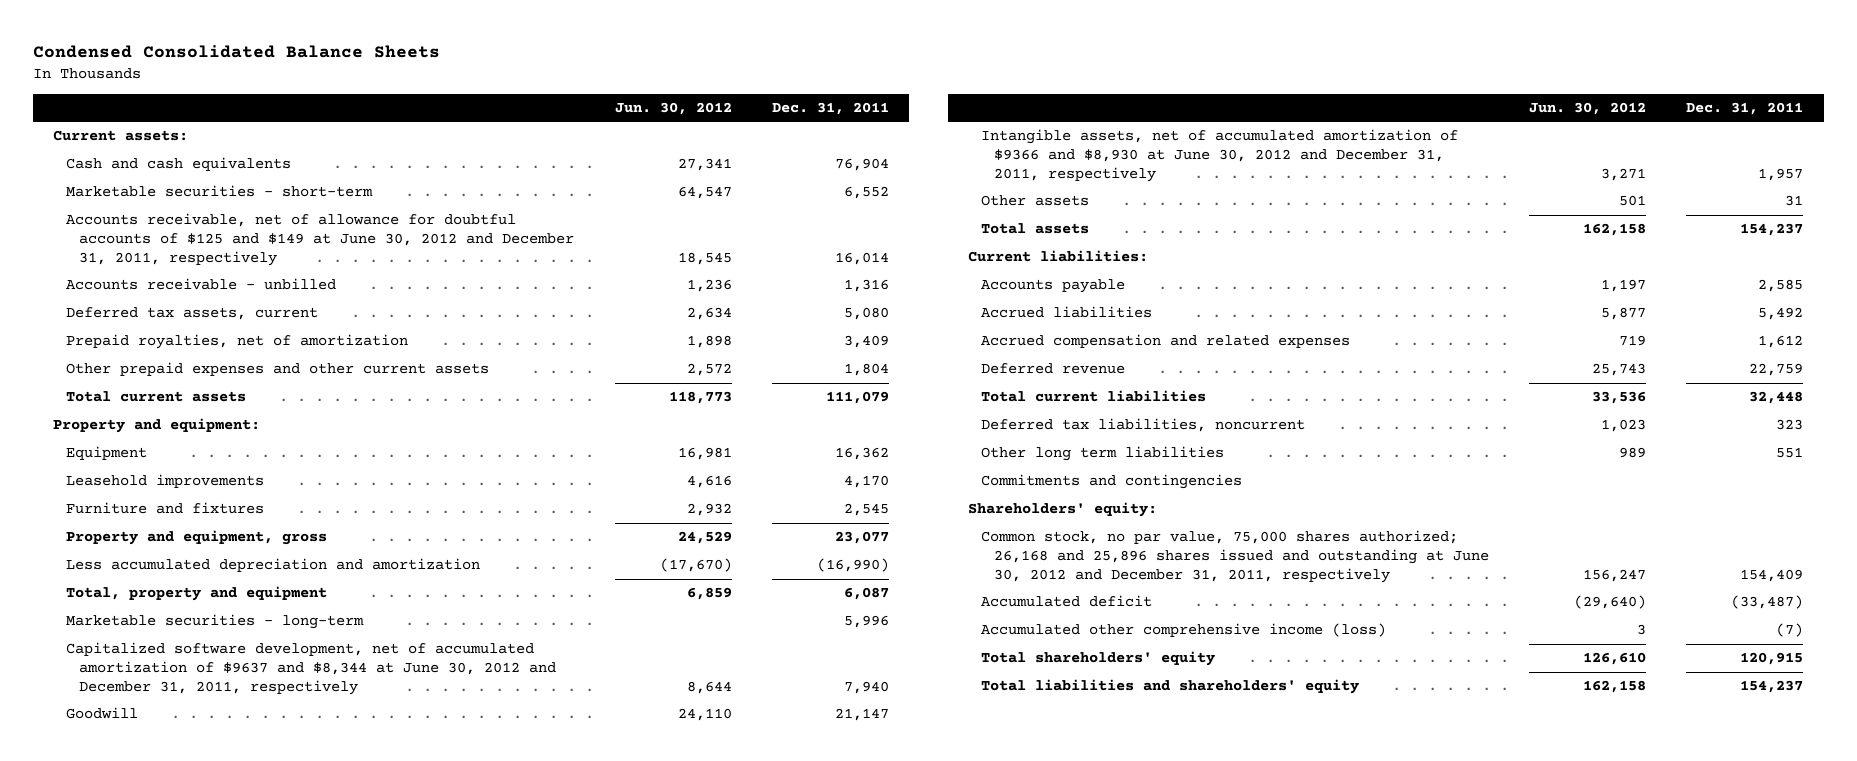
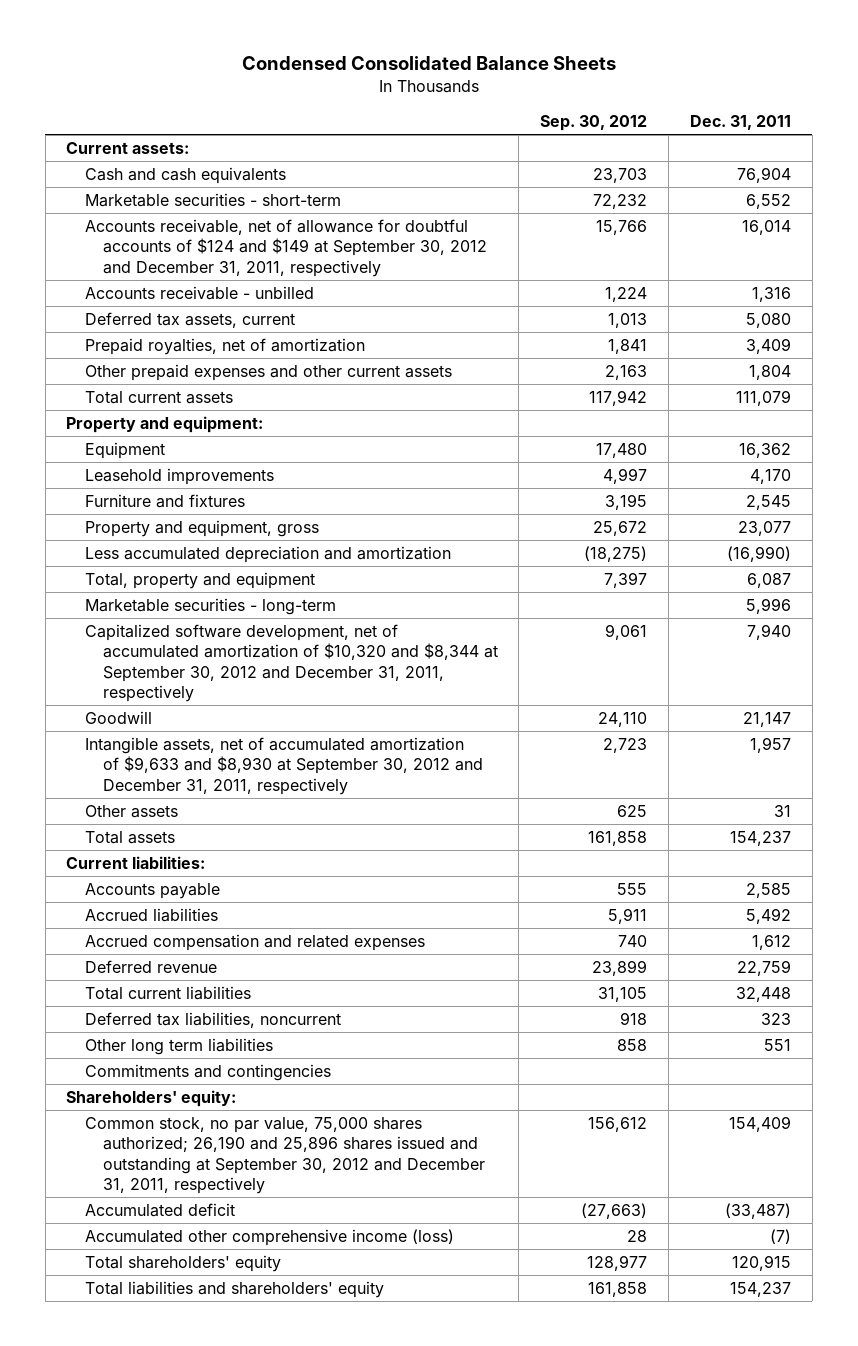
[614,102,732,116] Jun. 30, 2012 -> none
none -> [540,115,648,132] Sep. 30, 2012
[66,213,575,266] Accounts receivable, net of allowance for doubtful accounts of $125 and $149 at June 30, 2012 and December 31, 2011, respectively -> [84,219,487,277] Accounts receivable, net of allowance for doubtful accounts of $124 and $149 at September 30, 2012 and December 31, 2011, respectively
[66,642,557,695] Capitalized software development, net of accumulated amortization of $9637 and $8,344 at June 30, 2012 and December 31, 2011, respectively -> [84,624,498,702] Capitalized software development, net of accumulated amortization of $10,320 and $8,344 at September 30, 2012 and December 31, 2011, respectively
[980,129,1458,182] Intangible assets, net of accumulated amortization of $9366 and $8,930 at June 30, 2012 and December 31, 2011, respectively -> [84,737,483,795] Intangible assets, net of accumulated amortization of $9,633 and $8,930 at September 30, 2012 and December 31, 2011, respectively
[980,530,1489,583] Common stock, no par value, 75,000 shares authorized; 26,168 and 25,896 shares issued and outstanding at June 30, 2012 and December 31, 2011, respectively -> [84,1117,485,1194] Common stock, no par value, 75,000 shares authorized; 26,190 and 25,896 shares issued and outstanding at September 30, 2012 and December 31, 2011, respectively

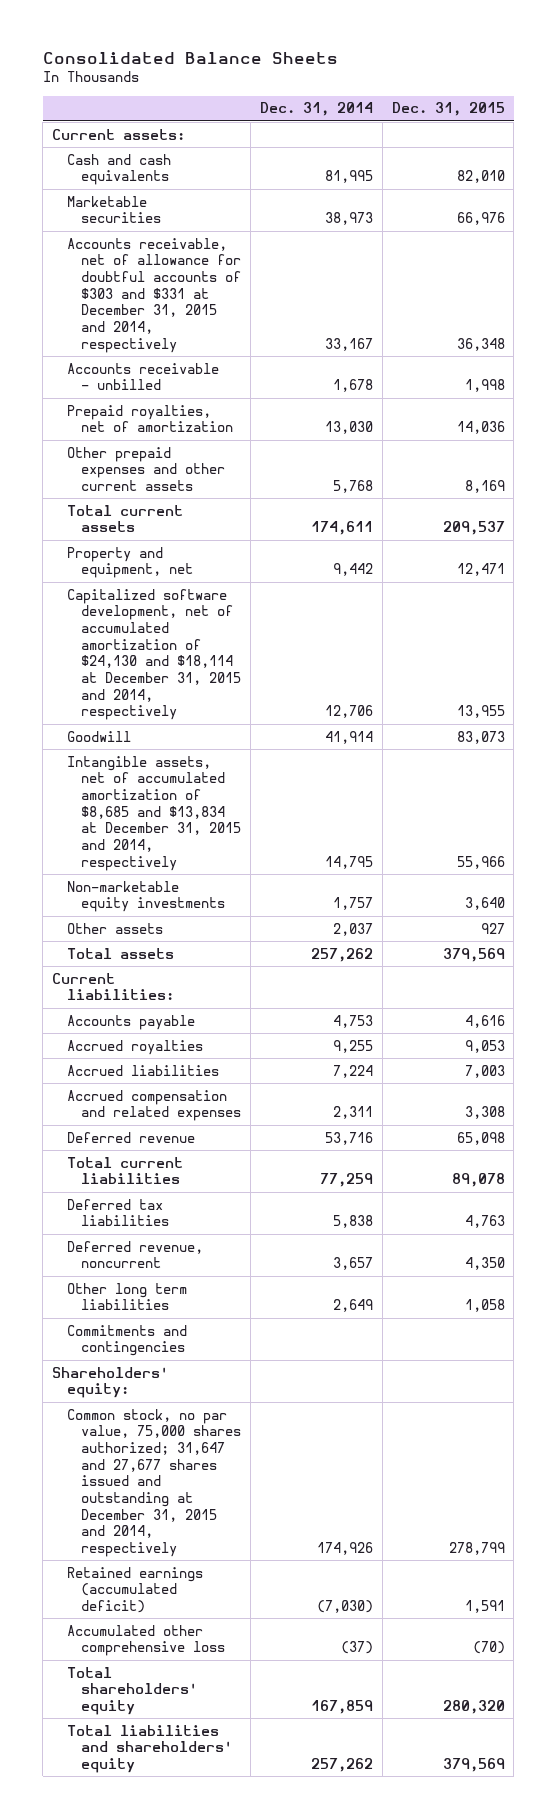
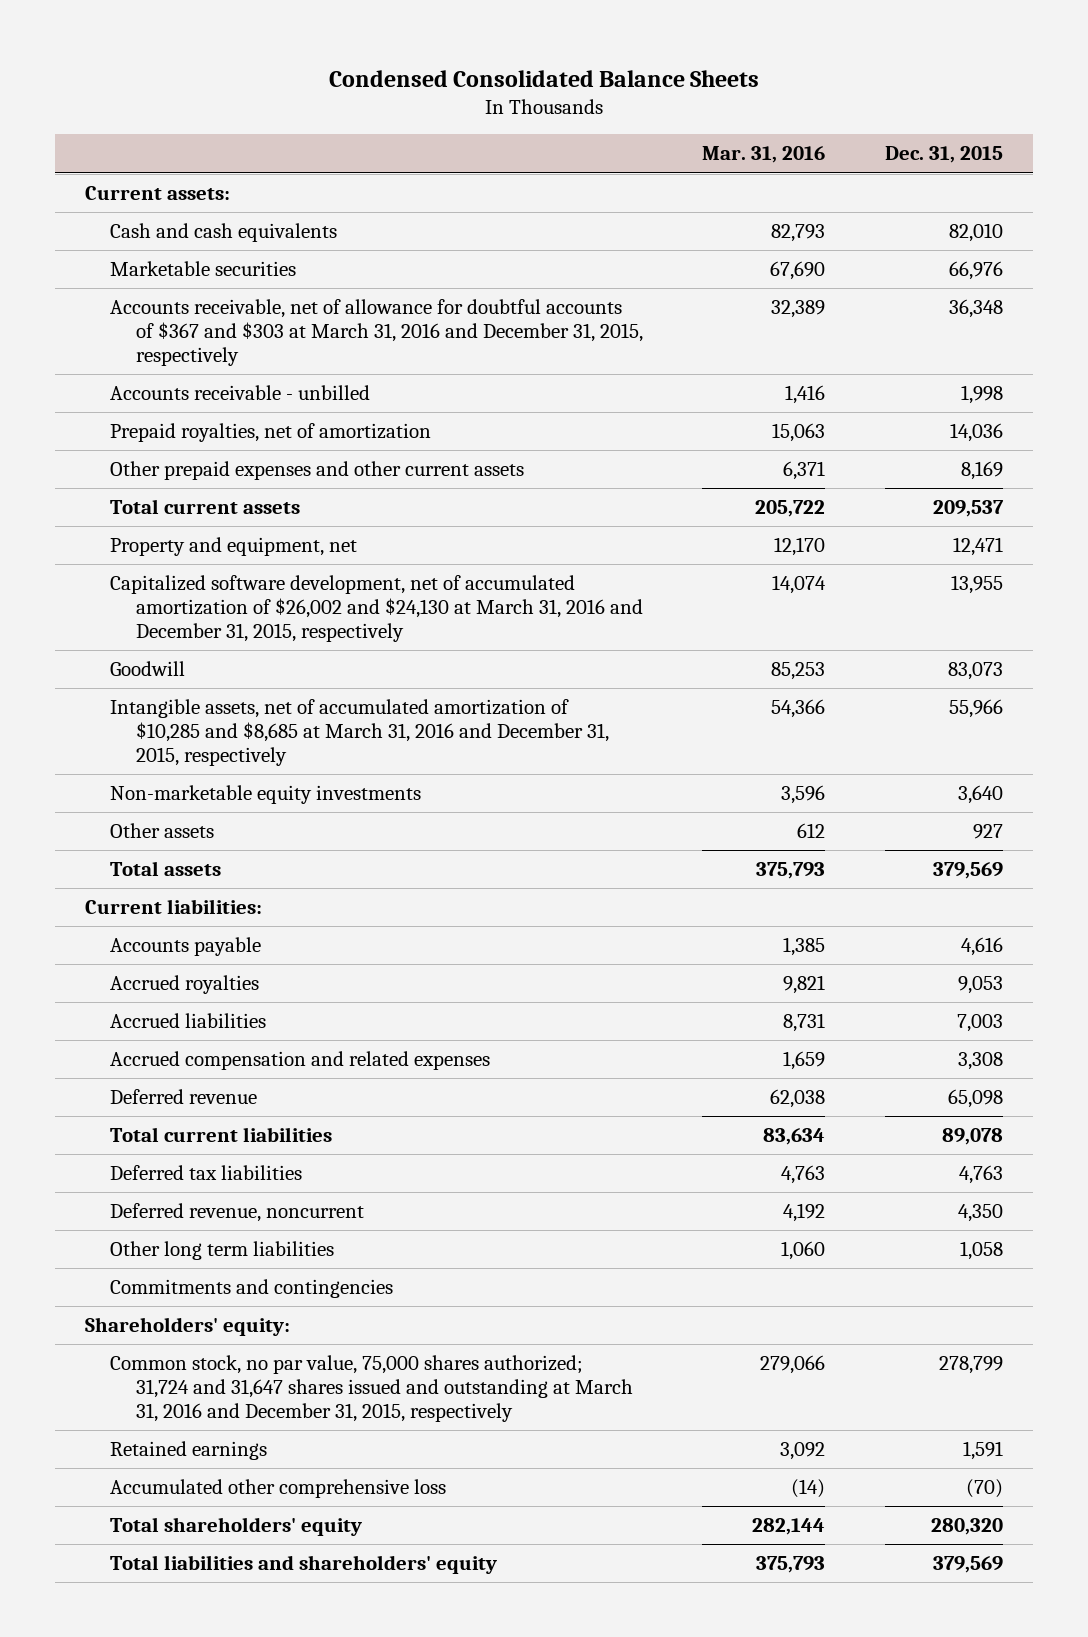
[42,51,338,64] Consolidated Balance Sheets -> [328,69,759,87] Condensed Consolidated Balance Sheets
[259,102,373,117] Dec. 31, 2014 -> none
none -> [702,146,826,164] Mar. 31, 2016
[66,237,241,353] Accounts receivable, net of allowance for doubtful accounts of $303 and $331 at December 31, 2015 and 2014, respectively -> [110,299,643,367] Accounts receivable, net of allowance for doubtful accounts of $367 and $303 at March 31, 2016 and December 31, 2015, respectively
[66,588,241,721] Capitalized software development, net of accumulated amortization of $24,130 and $18,114 at December 31, 2015 and 2014, respectively -> [110,575,643,643] Capitalized software development, net of accumulated amortization of $26,002 and $24,130 at March 31, 2016 and December 31, 2015, respectively
[66,755,241,871] Intangible assets, net of accumulated amortization of $8,685 and $13,834 at December 31, 2015 and 2014, respectively -> [110,699,609,767] Intangible assets, net of accumulated amortization of $10,285 and $8,685 at March 31, 2016 and December 31, 2015, respectively
[66,1408,241,1558] Common stock, no par value, 75,000 shares authorized; 31,647 and 27,677 shares issued and outstanding at December 31, 2015 and 2014, respectively -> [110,1355,633,1423] Common stock, no par value, 75,000 shares authorized; 31,724 and 31,647 shares issued and outstanding at March 31, 2016 and December 31, 2015, respectively
[66,1566,203,1613] Retained earnings (accumulated deficit) -> [110,1441,268,1461] Retained earnings

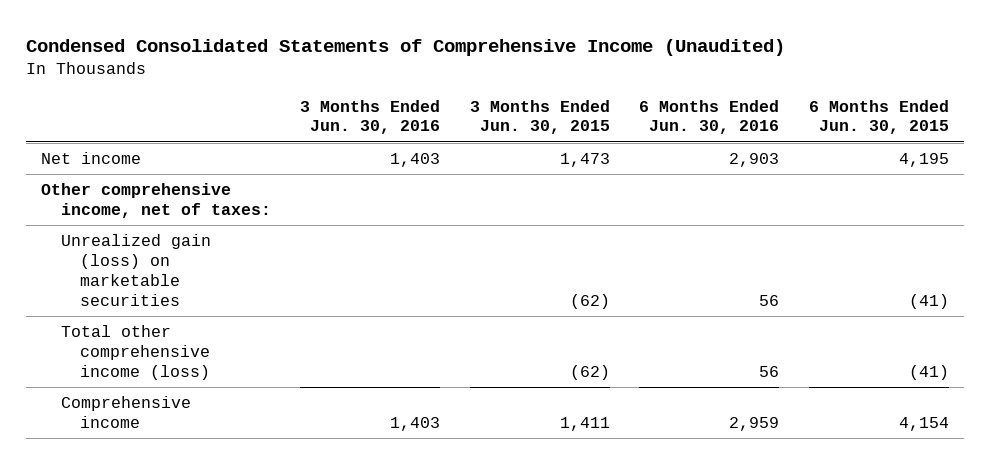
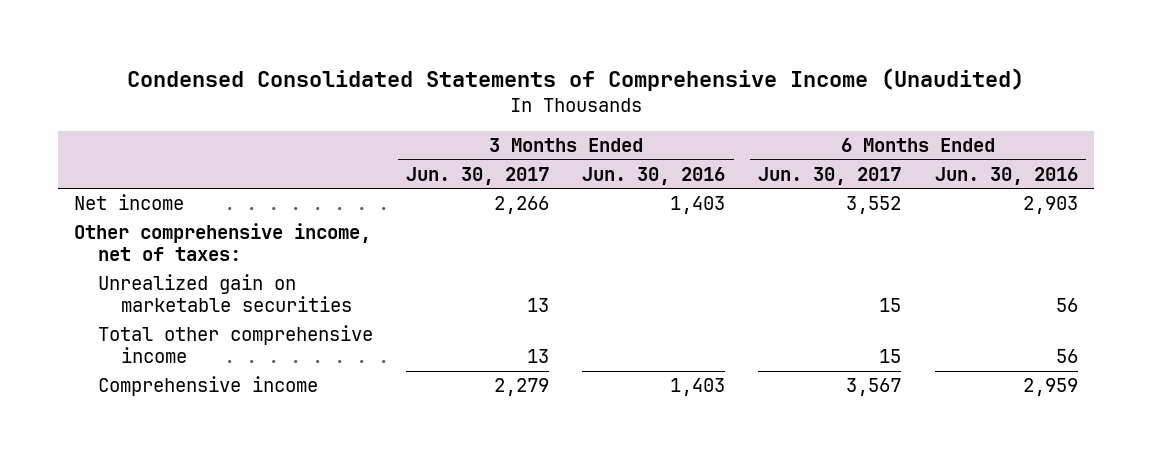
[469,99,610,135] 3 Months Ended Jun. 30, 2015 -> none
[808,99,949,135] 6 Months Ended Jun. 30, 2015 -> none
none -> [405,166,549,185] Jun. 30, 2017
none -> [758,166,902,185] Jun. 30, 2017
[60,234,211,306] Unrealized gain (loss) on marketable securities -> [97,274,353,313] Unrealized gain on marketable securities
[60,325,211,380] Total other comprehensive income (loss) -> [97,325,373,364] Total other comprehensive income

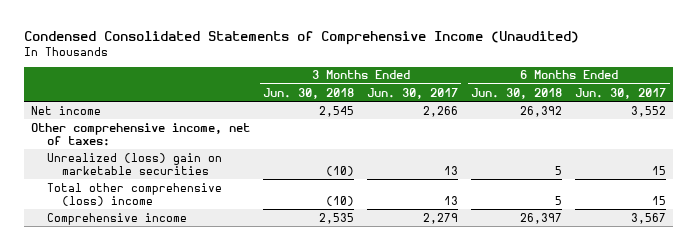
[582,166,726,185] Jun. 30, 2016 -> none
[934,166,1078,185] Jun. 30, 2016 -> none
none -> [262,87,354,99] Jun. 30, 2018
none -> [471,87,563,99] Jun. 30, 2018
[97,274,353,313] Unrealized gain on marketable securities -> [46,152,222,175] Unrealized (loss) gain on marketable securities
[97,325,373,364] Total other comprehensive income -> [46,182,222,206] Total other comprehensive (loss) income

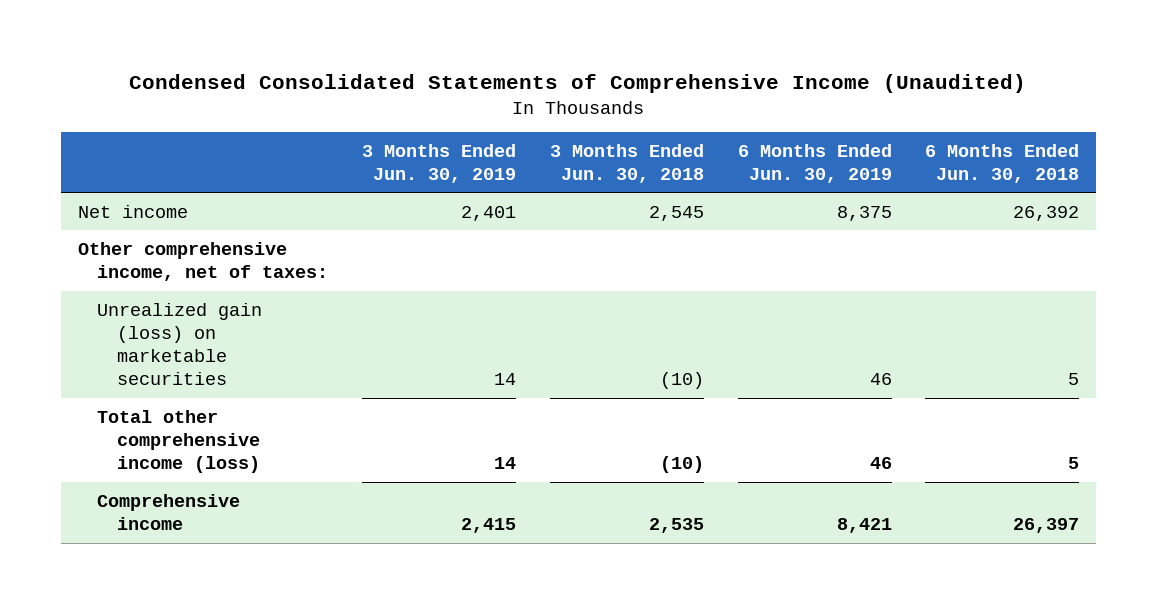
[367,87,459,99] Jun. 30, 2017 -> none
[575,87,667,99] Jun. 30, 2017 -> none
none -> [362,143,517,183] 3 Months Ended Jun. 30, 2019
none -> [737,143,892,183] 6 Months Ended Jun. 30, 2019
[46,152,222,175] Unrealized (loss) gain on marketable securities -> [97,302,263,386] Unrealized gain (loss) on marketable securities
[46,182,222,206] Total other comprehensive (loss) income -> [97,409,261,474] Total other comprehensive income (loss)

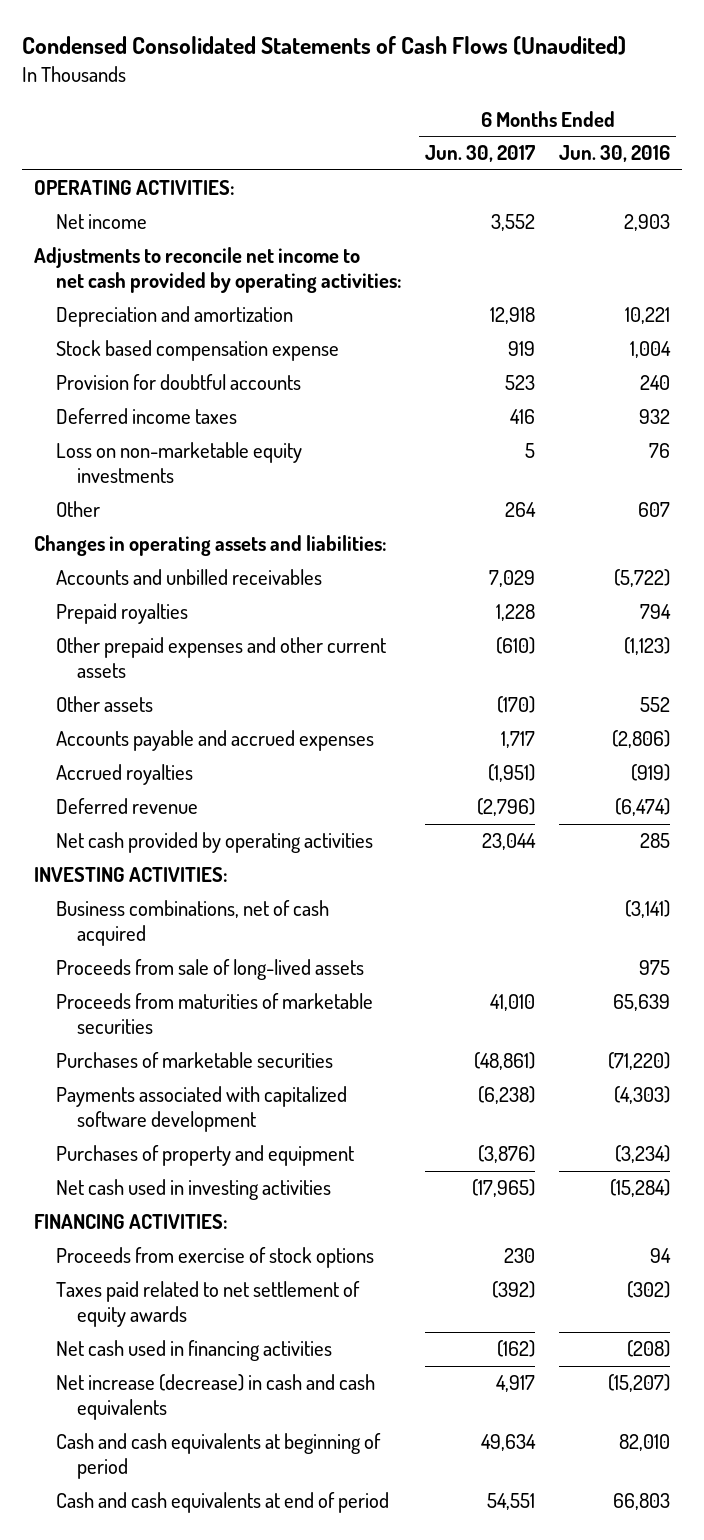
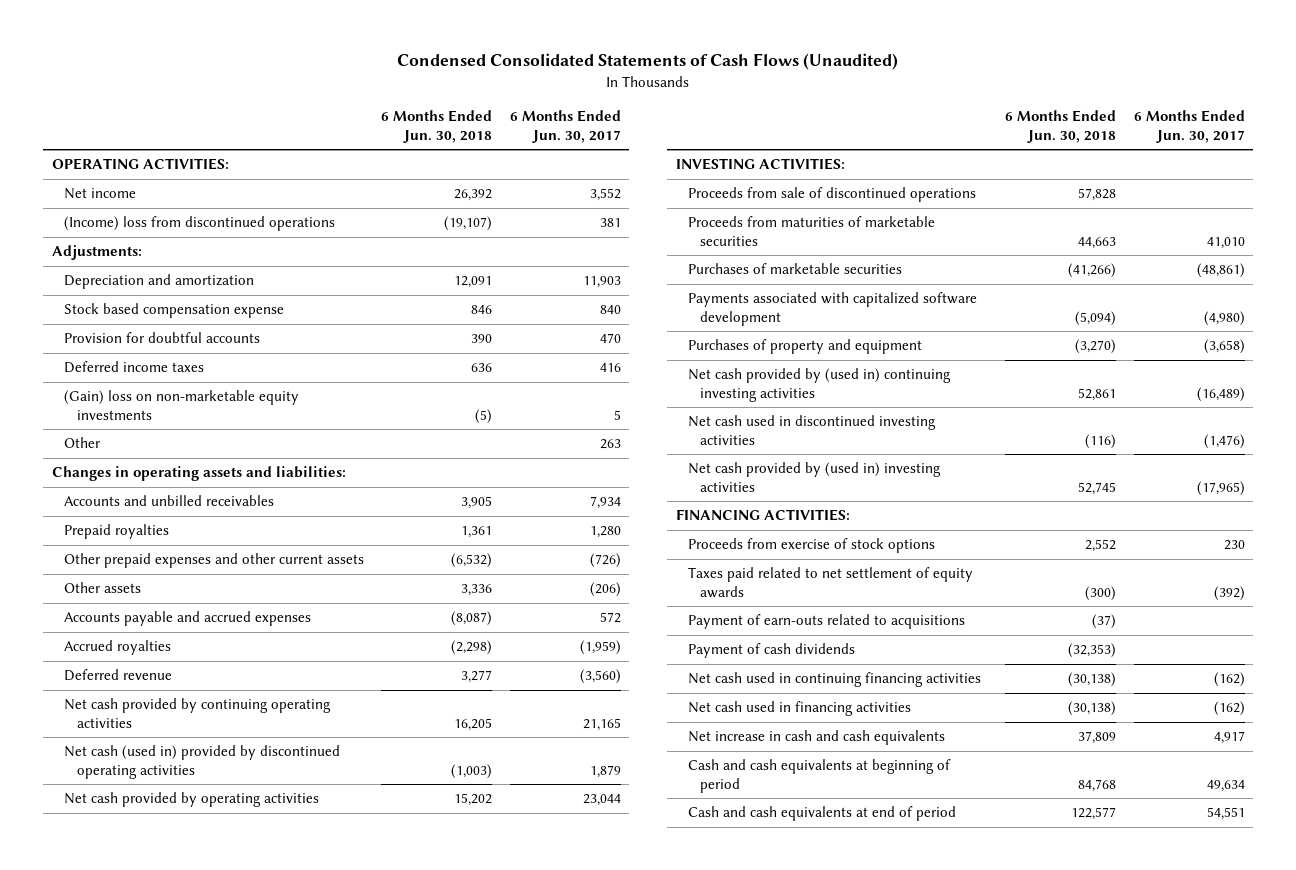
[558,145,670,163] Jun. 30, 2016 -> none
none -> [381,109,493,143] 6 Months Ended Jun. 30, 2018
none -> [64,216,336,232] (Income) loss from discontinued operations
[34,247,402,294] Adjustments to reconcile net income to net cash provided by operating activities: -> [51,245,142,261] Adjustments:
[490,307,536,325] 12,918 -> [582,276,621,289] 11,903
[508,341,536,357] 919 -> [599,305,621,315] 840
[505,375,536,391] 523 -> [599,333,621,344] 470
[55,442,302,484] Loss on non-marketable equity investments -> [64,390,300,420] (Gain) loss on non-marketable equity investments
[505,502,537,518] 264 -> [599,439,621,450] 263
[489,570,536,588] 7,029 -> [589,496,621,510] 7,934
[496,604,536,622] 1,228 -> [589,526,621,539] 1,280
[496,637,536,655] (610) -> [589,553,621,569] (726)
[497,696,536,714] (170) -> [589,582,621,598] (206)
[501,731,536,749] 1,717 -> [599,612,621,624] 572
[488,764,536,783] (1,951) -> [579,640,621,656] (1,959)
[477,798,536,817] (2,796) -> [579,669,621,685] (3,560)
none -> [64,698,332,728] Net cash provided by continuing operating activities
none -> [64,745,341,779] Net cash (used in) provided by discontinued operating activities
[55,900,329,947] Business combinations, net of cash acquired -> none
[55,959,364,981] Proceeds from sale of long-lived assets -> none
none -> [688,187,977,203] Proceeds from sale of discontinued operations
[478,1086,536,1105] (6,238) -> [1203,310,1245,326] (4,980)
[478,1145,536,1164] (3,876) -> [1203,339,1245,355] (3,658)
[55,1179,331,1201] Net cash used in investing activities -> [688,368,952,402] Net cash provided by (used in) continuing investing activities
[472,1179,536,1198] (17,965) -> [1196,386,1245,402] (16,489)
none -> [688,415,937,445] Net cash used in discontinued investing activities
none -> [688,462,942,492] Net cash provided by (used in) investing activities
none -> [688,614,966,630] Payment of earn-outs related to acquisitions
none -> [688,643,856,659] Payment of cash dividends
none -> [688,672,982,688] Net cash used in continuing financing activities
[55,1374,375,1421] Net increase (decrease) in cash and cash equivalents -> [688,730,946,746] Net increase in cash and cash equivalents

